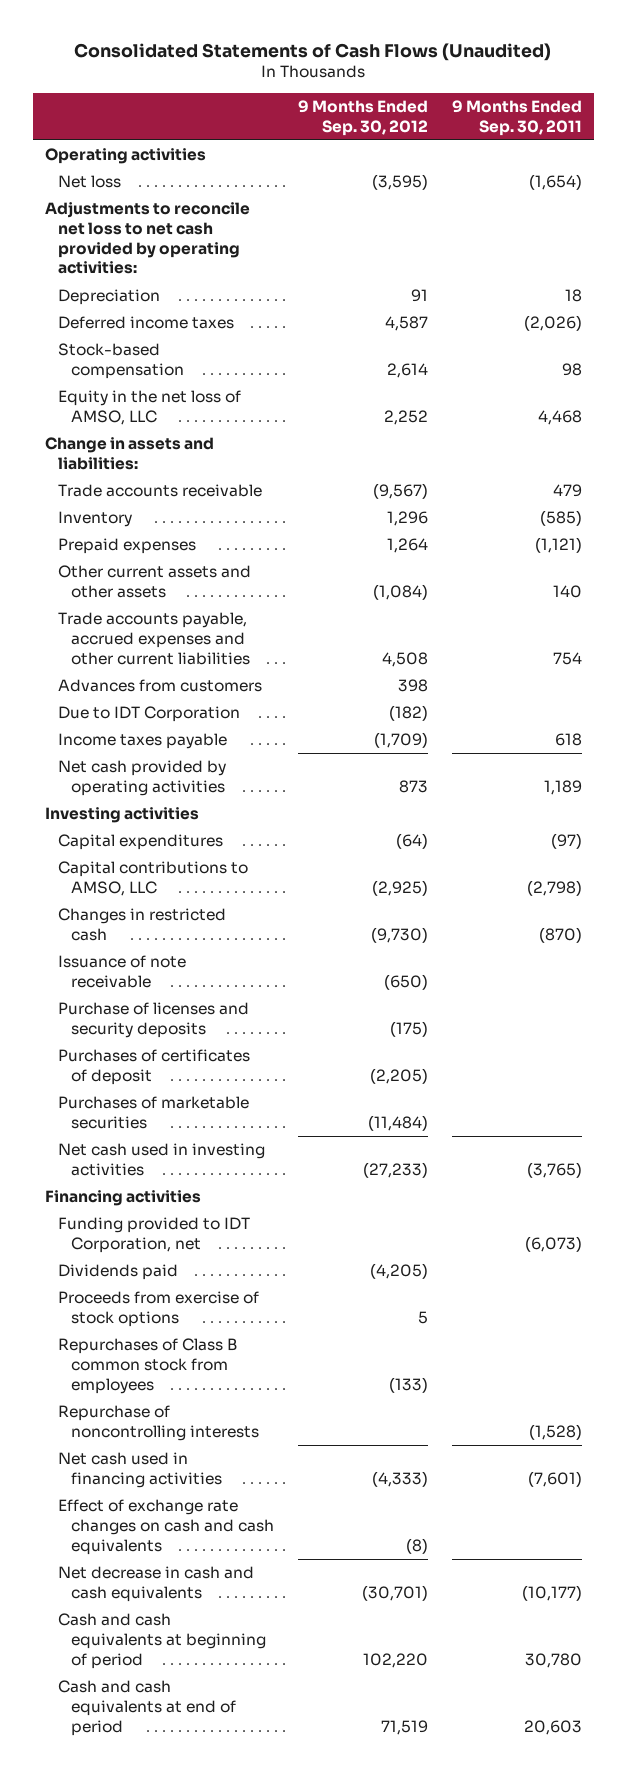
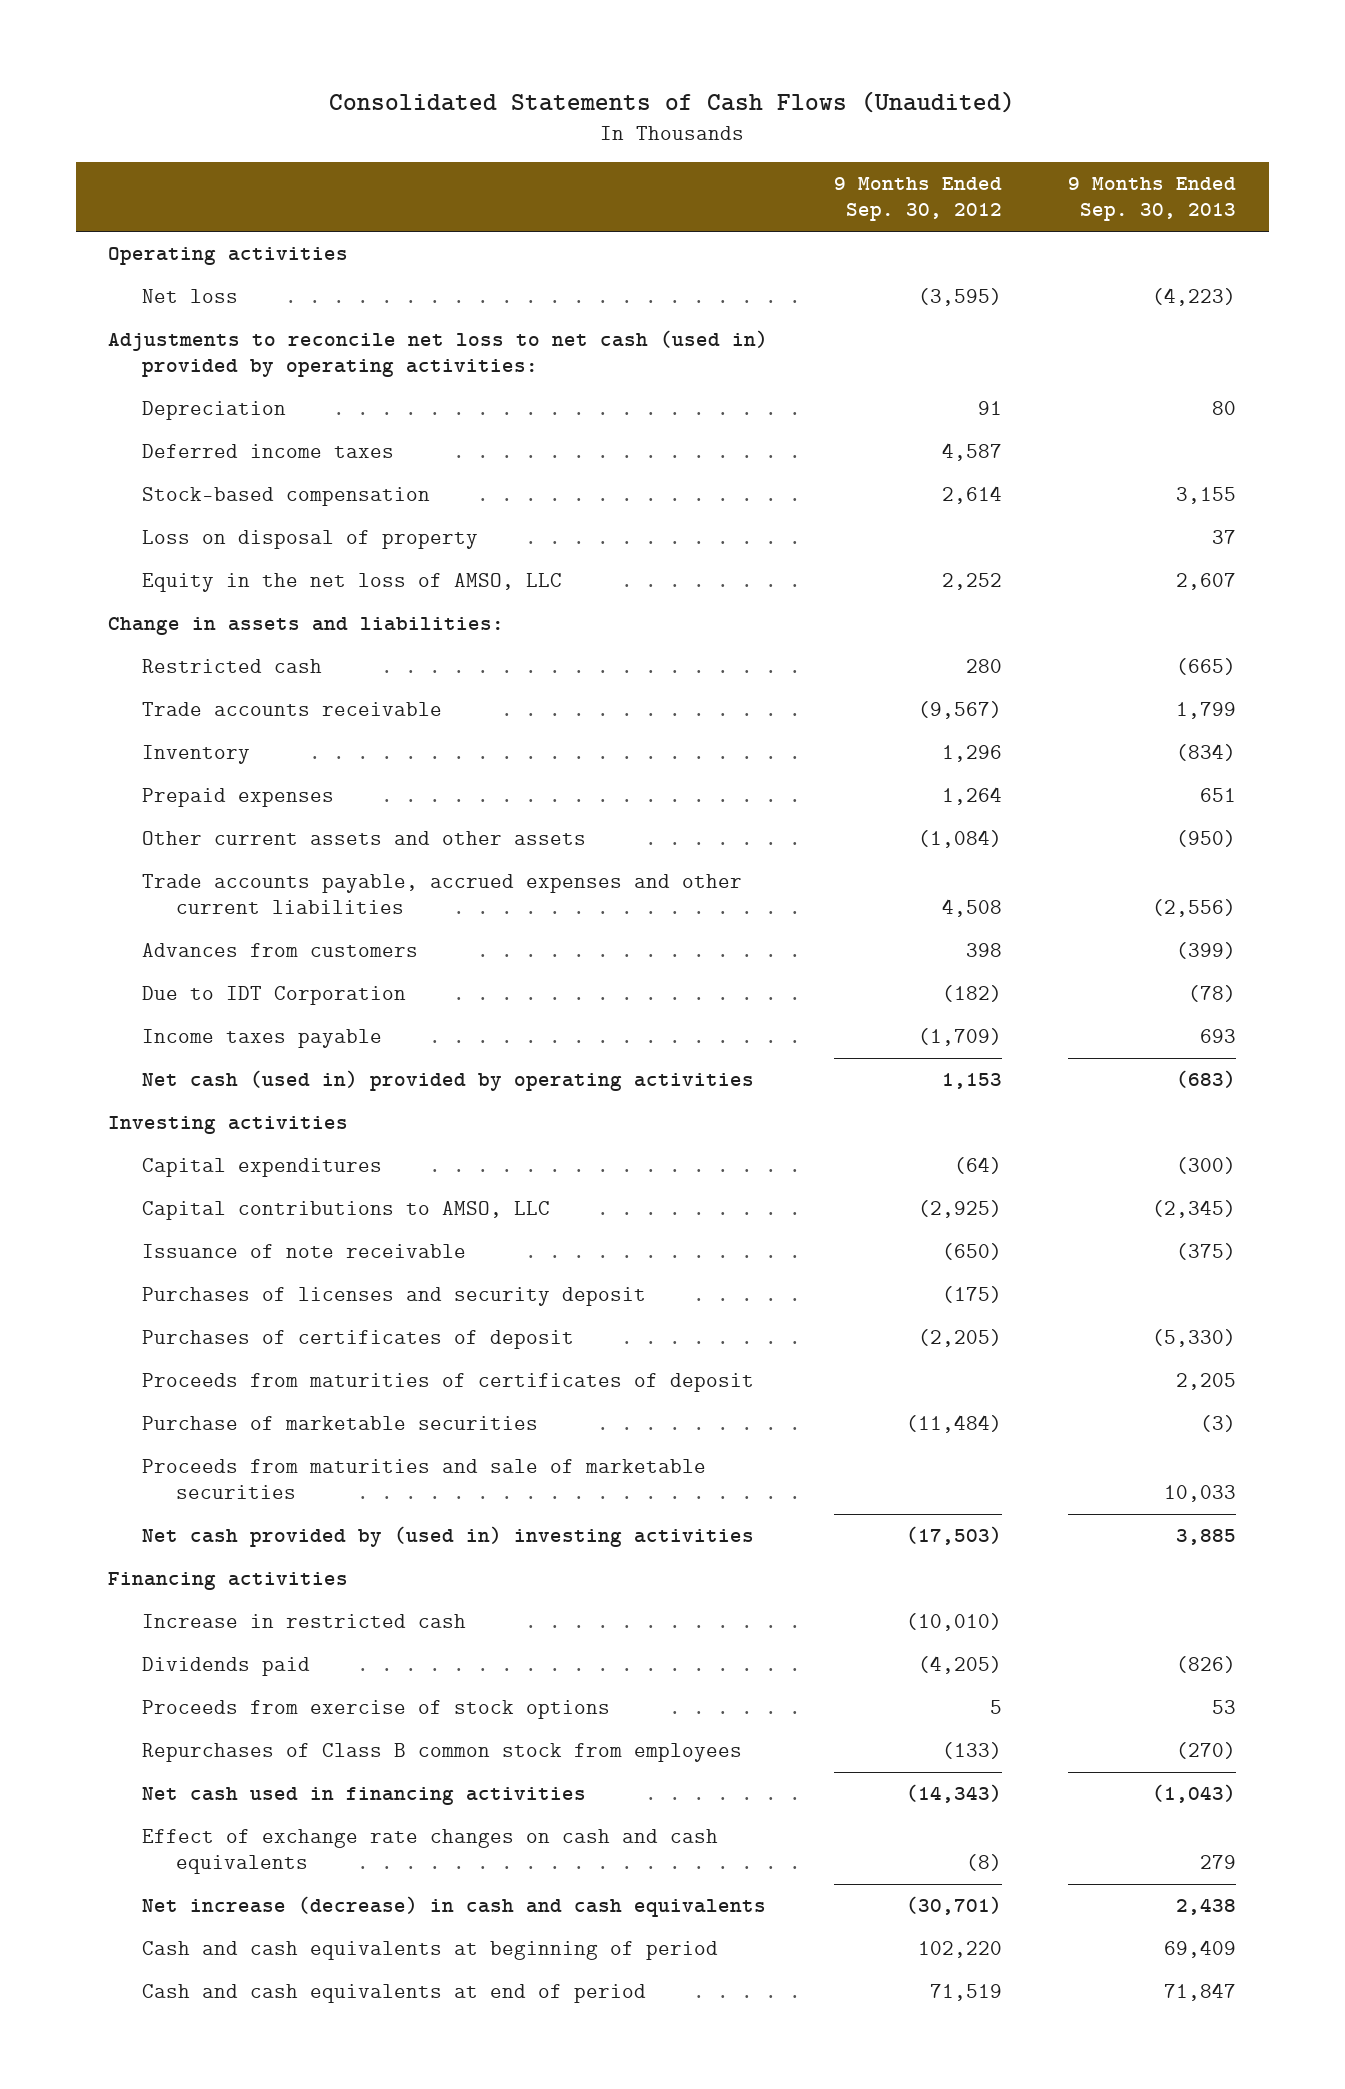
[452,99,583,136] 9 Months Ended Sep. 30, 2011 -> none
none -> [1068,177,1237,222] 9 Months Ended Sep. 30, 2013
[44,202,250,275] Adjustments to reconcile net loss to net cash provided by operating activities: -> [108,330,769,378] Adjustments to reconcile net loss to net cash (used in) provided by operating activities:
none -> [142,530,479,550] Loss on disposal of property
none -> [142,659,323,674] Restricted cash
[57,760,226,797] Net cash provided by operating activities -> [142,1070,755,1092] Net cash (used in) provided by operating activities
[398,780,428,794] 873 -> [942,1073,1003,1090] 1,153
[57,908,226,942] Changes in restricted cash -> none
[57,1002,249,1039] Purchase of licenses and security deposits -> [142,1287,647,1307] Purchases of licenses and security deposit
none -> [142,1373,755,1393] Proceeds from maturities of certificates of deposit
[57,1096,249,1130] Purchases of marketable securities -> [142,1416,539,1431] Purchase of marketable securities
none -> [142,1459,707,1500] Proceeds from maturities and sale of marketable securities
[57,1143,265,1177] Net cash used in investing activities -> [142,1526,755,1548] Net cash provided by (used in) investing activities
[362,1162,428,1179] (27,233) -> [906,1526,1003,1546] (17,503)
[57,1217,250,1254] Funding provided to IDT Corporation, net -> none
none -> [142,1614,467,1629] Increase in restricted cash
[57,1405,259,1442] Repurchase of noncontrolling interests -> none
[371,1471,428,1488] (4,333) -> [906,1784,1003,1804] (14,343)
[57,1566,254,1603] Net decrease in cash and cash equivalents -> [142,1896,767,1918] Net increase (decrease) in cash and cash equivalents

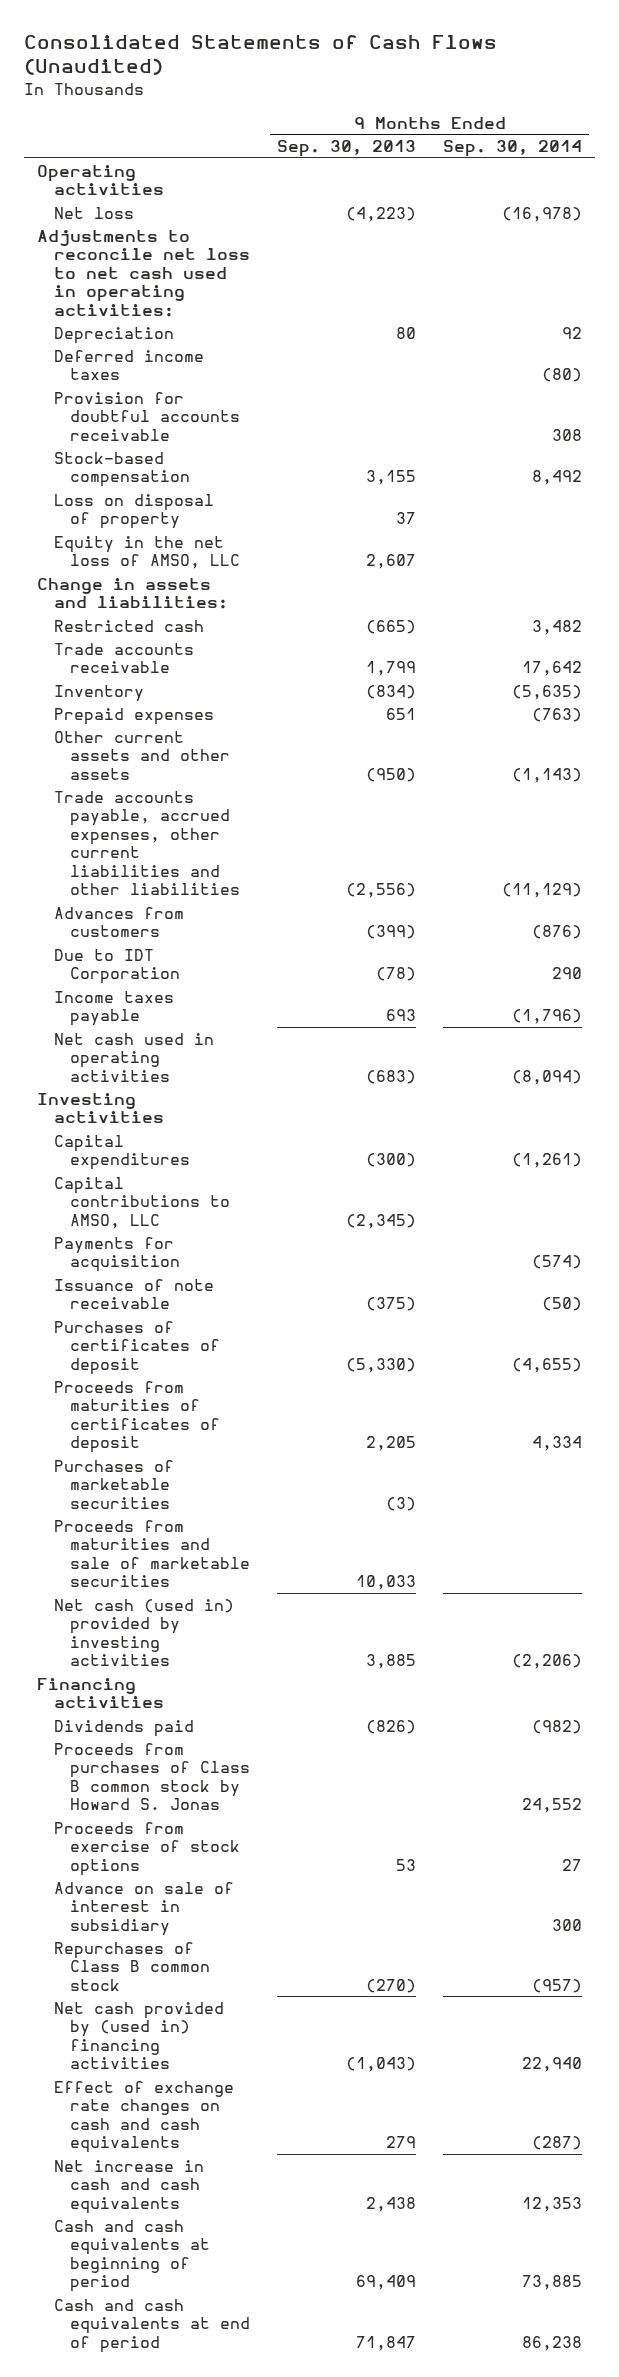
[834,177,1003,222] 9 Months Ended Sep. 30, 2012 -> none
none -> [443,140,583,158] Sep. 30, 2014
[108,330,769,378] Adjustments to reconcile net loss to net cash (used in) provided by operating activities: -> [37,229,250,317] Adjustments to reconcile net loss to net cash used in operating activities:
none -> [53,391,241,441] Provision for doubtful accounts receivable
[142,874,743,915] Trade accounts payable, accrued expenses and other current liabilities -> [53,790,241,896] Trade accounts payable, accrued expenses, other current liabilities and other liabilities
[142,1070,755,1092] Net cash (used in) provided by operating activities -> [53,1032,214,1082] Net cash used in operating activities
none -> [53,1236,181,1273] Payments for acquisition
[142,1287,647,1307] Purchases of licenses and security deposit -> none
[142,1416,539,1431] Purchase of marketable securities -> [53,1459,174,1509] Purchases of marketable securities
[142,1526,755,1548] Net cash provided by (used in) investing activities -> [53,1598,234,1667] Net cash (used in) provided by investing activities
[142,1614,467,1629] Increase in restricted cash -> none
none -> [53,1742,251,1811] Proceeds from purchases of Class B common stock by Howard S. Jonas
none -> [53,1881,234,1936] Advance on sale of interest in subsidiary
[142,1743,743,1763] Repurchases of Class B common stock from employees -> [53,1941,211,1991] Repurchases of Class B common stock
[142,1787,587,1806] Net cash used in financing activities -> [53,2001,224,2070] Net cash provided by (used in) financing activities
[142,1896,767,1918] Net increase (decrease) in cash and cash equivalents -> [53,2159,204,2214] Net increase in cash and cash equivalents

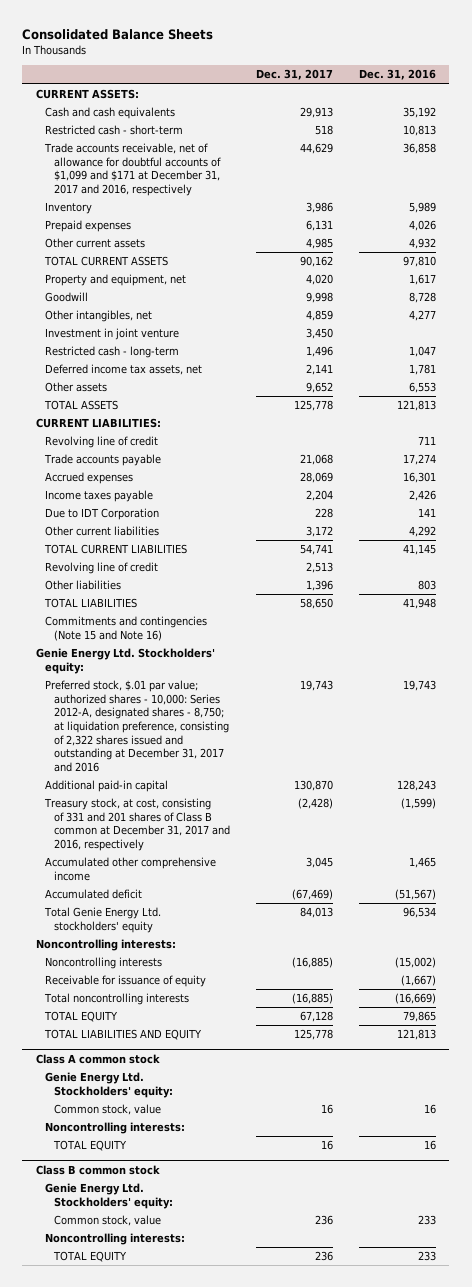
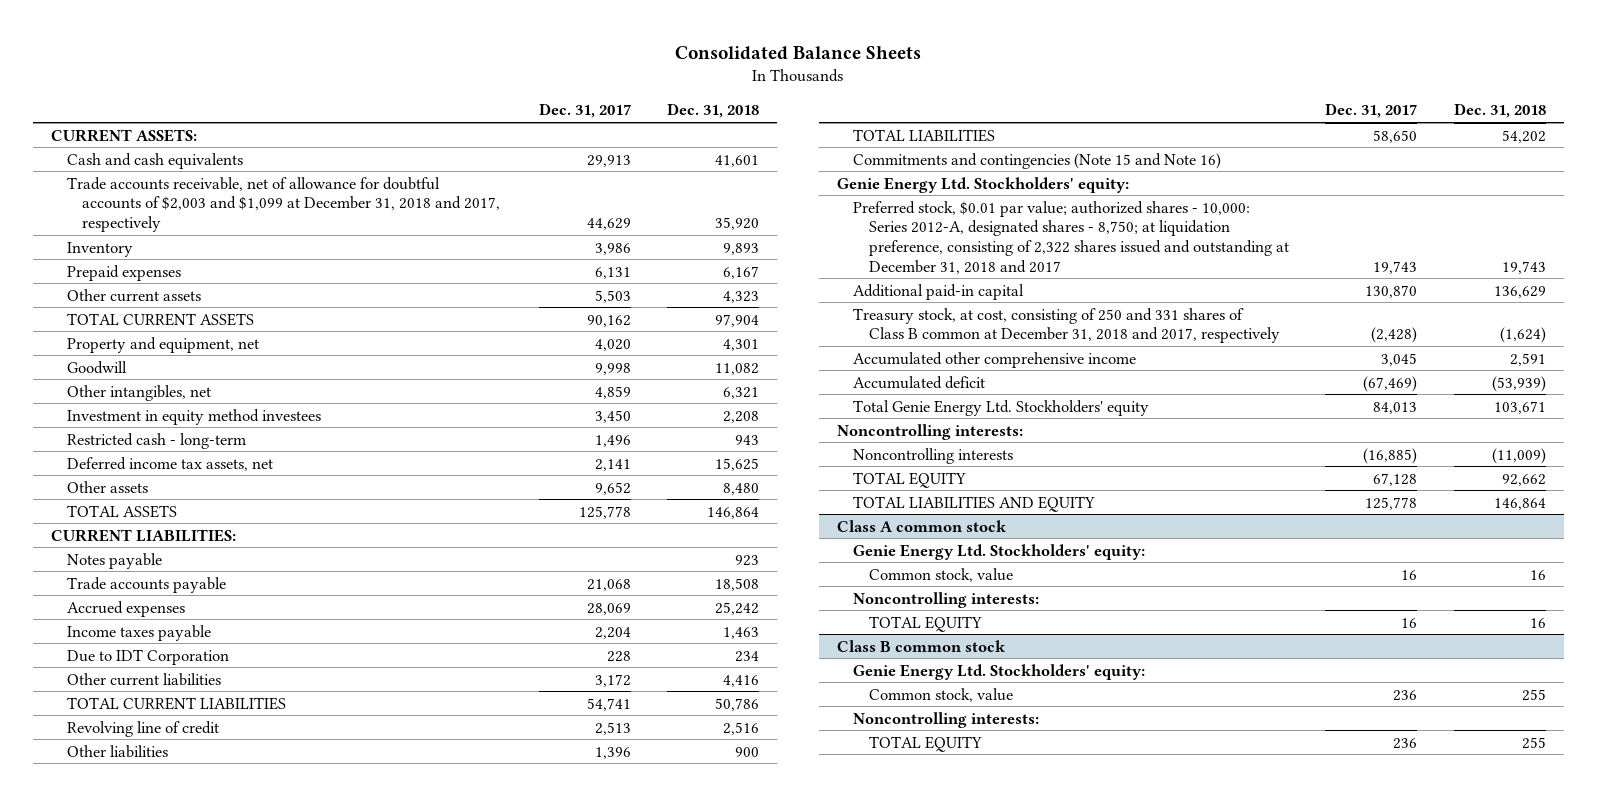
[359,69,437,81] Dec. 31, 2016 -> none
none -> [667,103,760,119] Dec. 31, 2018
[44,125,183,136] Restricted cash - short-term -> none
[43,143,221,196] Trade accounts receivable, net of allowance for doubtful accounts of $1,099 and $171 at December 31, 2017 and 2016, respectively -> [66,176,501,232] Trade accounts receivable, net of allowance for doubtful accounts of $2,003 and $1,099 at December 31, 2018 and 2017, respectively
[306,238,334,250] 4,985 -> [594,289,631,303] 5,503
[44,328,179,341] Investment in joint venture -> [66,408,321,425] Investment in equity method investees
[44,436,158,449] Revolving line of credit -> [66,552,162,569] Notes payable
[44,680,229,772] Preferred stock, $.01 par value; authorized shares - 10,000: Series 2012-A, designated shares - 8,750; at liquidation preference, consisting of 2,322 shares issued and outstanding at December 31, 2017 and 2016 -> [853,200,1289,274] Preferred stock, $0.01 par value; authorized shares - 10,000: Series 2012-A, designated shares - 8,750; at liquidation preference, consisting of 2,322 shares issued and outstanding at December 31, 2018 and 2017
[43,798,230,851] Treasury stock, at cost, consisting of 331 and 201 shares of Class B common at December 31, 2017 and 2016, respectively -> [853,307,1280,344] Treasury stock, at cost, consisting of 250 and 331 shares of Class B common at December 31, 2018 and 2017, respectively
[43,907,161,933] Total Genie Energy Ltd. stockholders' equity -> [853,399,1150,416] Total Genie Energy Ltd. Stockholders' equity
[44,975,206,988] Receivable for issuance of equity -> none
[43,993,189,1006] Total noncontrolling interests -> none

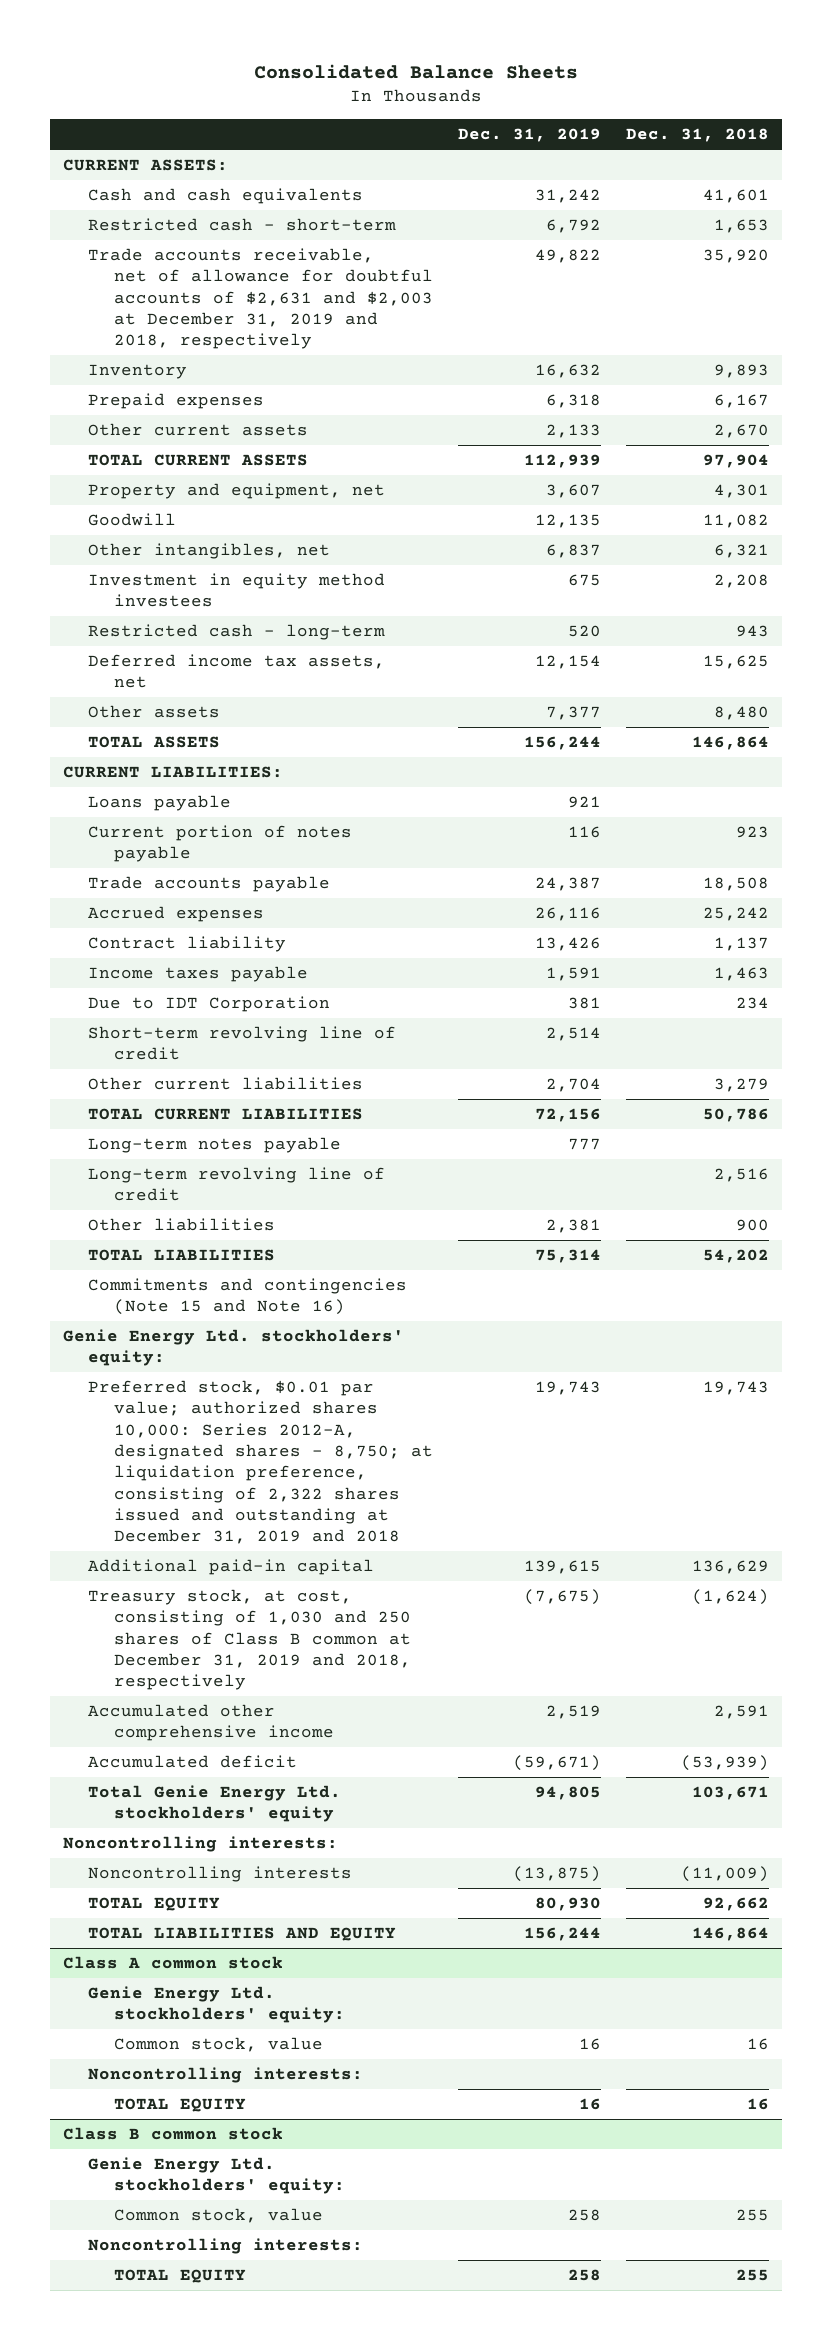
[538,103,631,119] Dec. 31, 2017 -> none
none -> [457,128,601,143] Dec. 31, 2019
none -> [88,218,397,232] Restricted cash - short-term
[66,176,501,232] Trade accounts receivable, net of allowance for doubtful accounts of $2,003 and $1,099 at December 31, 2018 and 2017, respectively -> [88,248,433,350] Trade accounts receivable, net of allowance for doubtful accounts of $2,631 and $2,003 at December 31, 2019 and 2018, respectively
[723,290,760,303] 4,323 -> [714,424,770,439] 2,670
none -> [88,795,232,812] Loans payable
[66,552,162,569] Notes payable -> [88,825,353,863] Current portion of notes payable
none -> [88,936,287,953] Contract liability
none -> [88,1026,397,1061] Short-term revolving line of credit
[723,674,760,687] 4,416 -> [714,1078,770,1093] 3,279
none -> [88,1137,342,1154] Long-term notes payable
[66,720,219,737] Revolving line of credit -> [88,1167,386,1202] Long-term revolving line of credit
[837,176,1130,193] Genie Energy Ltd. Stockholders' equity: -> [63,1329,405,1367] Genie Energy Ltd. stockholders' equity:
[853,200,1289,274] Preferred stock, $0.01 par value; authorized shares - 10,000: Series 2012-A, designated shares - 8,750; at liquidation preference, consisting of 2,322 shares issued and outstanding at December 31, 2018 and 2017 -> [88,1380,433,1545] Preferred stock, $0.01 par value; authorized shares 10,000: Series 2012-A, designated shares - 8,750; at liquidation preference, consisting of 2,322 shares issued and outstanding at December 31, 2019 and 2018
[853,307,1280,344] Treasury stock, at cost, consisting of 250 and 331 shares of Class B common at December 31, 2018 and 2017, respectively -> [88,1589,411,1691] Treasury stock, at cost, consisting of 1,030 and 250 shares of Class B common at December 31, 2019 and 2018, respectively
[853,399,1150,416] Total Genie Energy Ltd. Stockholders' equity -> [88,1785,342,1823] Total Genie Energy Ltd. stockholders' equity
[853,543,1146,560] Genie Energy Ltd. Stockholders' equity: -> [88,1986,345,2024] Genie Energy Ltd. stockholders' equity:
[853,663,1146,680] Genie Energy Ltd. Stockholders' equity: -> [88,2157,345,2195] Genie Energy Ltd. stockholders' equity:

